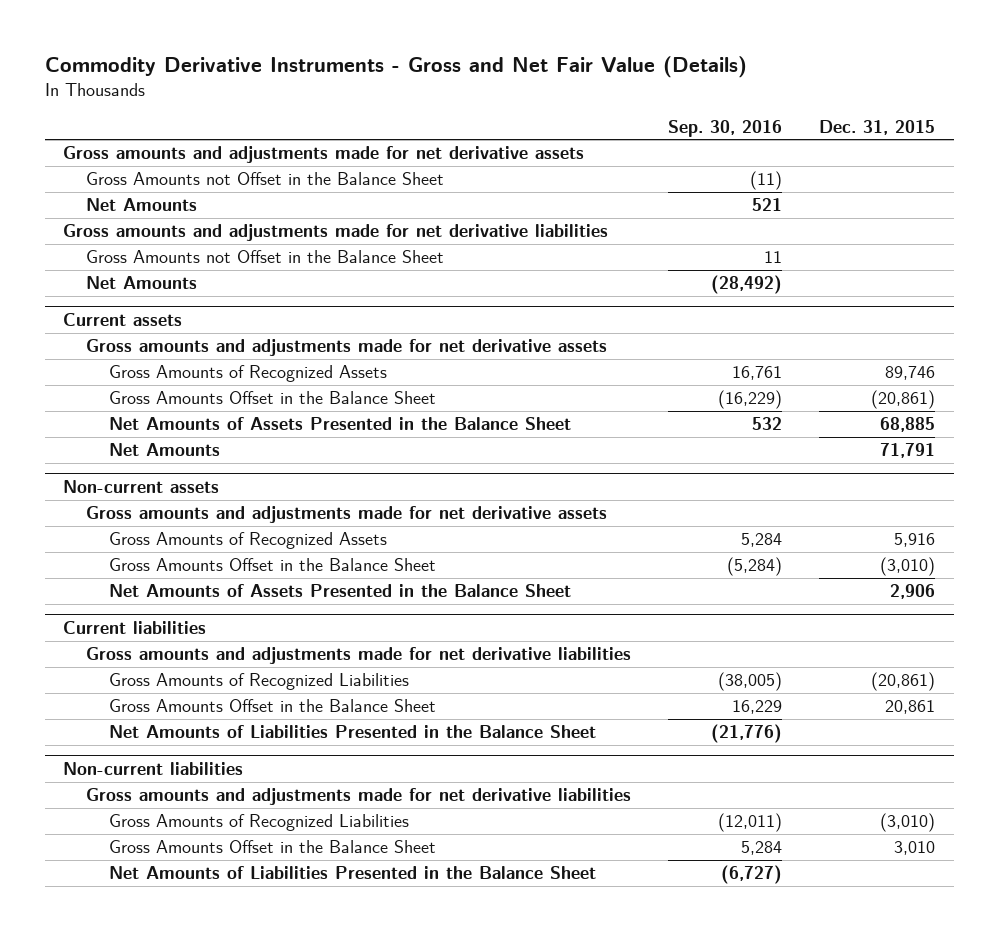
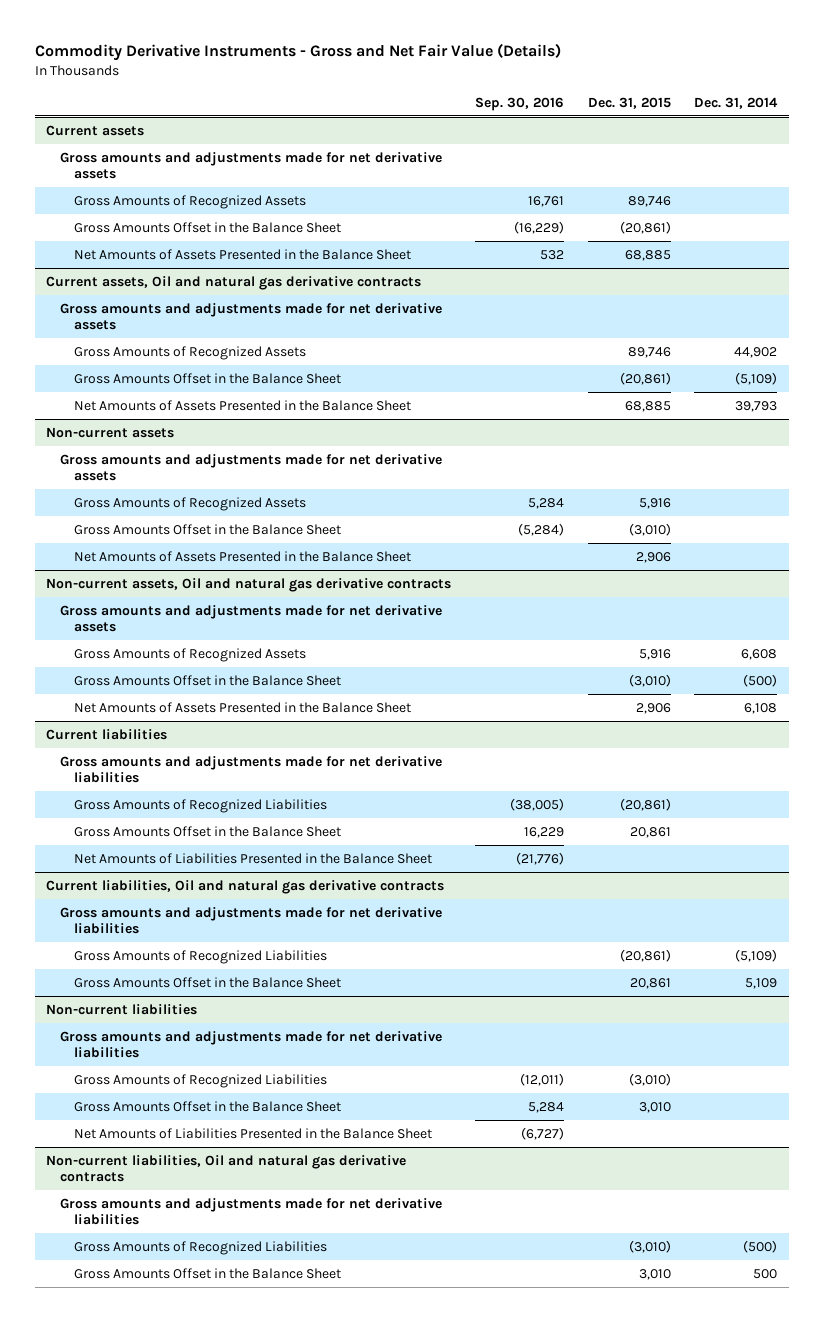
none -> [694,96,779,109] Dec. 31, 2014
[63,146,585,164] Gross amounts and adjustments made for net derivative assets -> none
[85,172,444,186] Gross Amounts not Offset in the Balance Sheet -> none
[85,198,197,212] Net Amounts -> none
[63,224,609,242] Gross amounts and adjustments made for net derivative liabilities -> none
[85,250,444,264] Gross Amounts not Offset in the Balance Sheet -> none
[85,276,197,290] Net Amounts -> none
[108,443,220,457] Net Amounts -> none
none -> [46,275,422,290] Current assets, Oil and natural gas derivative contracts
none -> [60,302,443,331] Gross amounts and adjustments made for net derivative assets
none -> [74,345,307,360] Gross Amounts of Recognized Assets
none -> [74,372,342,384] Gross Amounts Offset in the Balance Sheet
none -> [74,399,412,411] Net Amounts of Assets Presented in the Balance Sheet
none -> [46,577,452,592] Non-current assets, Oil and natural gas derivative contracts
none -> [60,604,443,633] Gross amounts and adjustments made for net derivative assets
none -> [74,647,307,662] Gross Amounts of Recognized Assets
none -> [74,674,342,686] Gross Amounts Offset in the Balance Sheet
none -> [74,701,412,713] Net Amounts of Assets Presented in the Balance Sheet
none -> [46,879,445,894] Current liabilities, Oil and natural gas derivative contracts
none -> [60,906,443,935] Gross amounts and adjustments made for net derivative liabilities
none -> [74,949,328,964] Gross Amounts of Recognized Liabilities
none -> [74,976,342,988] Gross Amounts Offset in the Balance Sheet
none -> [46,1154,407,1183] Non-current liabilities, Oil and natural gas derivative contracts
none -> [60,1197,443,1226] Gross amounts and adjustments made for net derivative liabilities
none -> [74,1240,328,1255] Gross Amounts of Recognized Liabilities
none -> [74,1267,342,1279] Gross Amounts Offset in the Balance Sheet

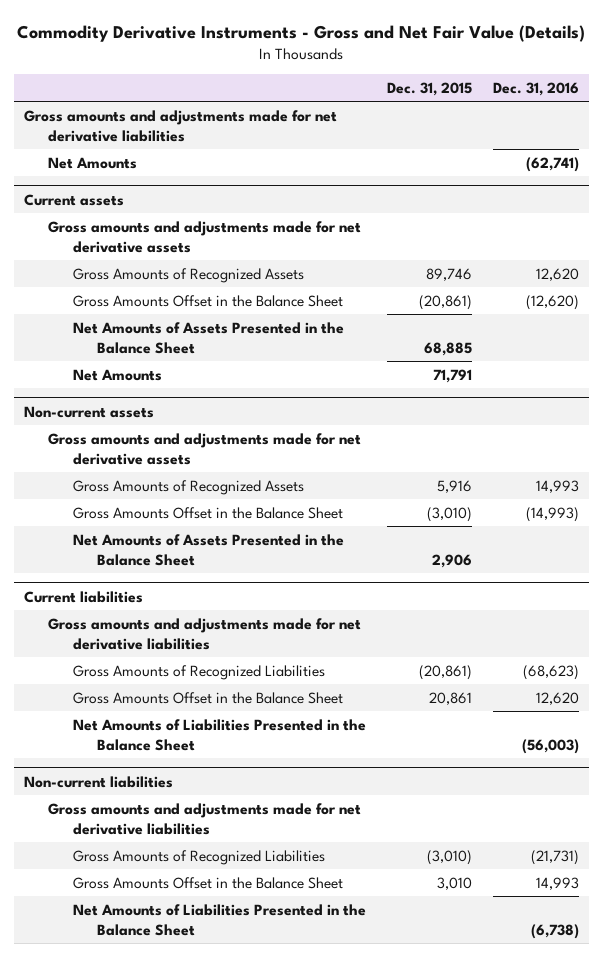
[474,96,564,111] Sep. 30, 2016 -> none
[694,96,779,109] Dec. 31, 2014 -> none
none -> [492,81,579,96] Dec. 31, 2016
none -> [24,109,338,142] Gross amounts and adjustments made for net derivative liabilities
none -> [48,156,138,169] Net Amounts
[46,275,422,290] Current assets, Oil and natural gas derivative contracts -> none
[60,302,443,331] Gross amounts and adjustments made for net derivative assets -> none
[74,345,307,360] Gross Amounts of Recognized Assets -> none
[74,372,342,384] Gross Amounts Offset in the Balance Sheet -> none
[74,399,412,411] Net Amounts of Assets Presented in the Balance Sheet -> none
none -> [72,368,162,381] Net Amounts
[46,577,452,592] Non-current assets, Oil and natural gas derivative contracts -> none
[60,604,443,633] Gross amounts and adjustments made for net derivative assets -> none
[74,647,307,662] Gross Amounts of Recognized Assets -> none
[74,674,342,686] Gross Amounts Offset in the Balance Sheet -> none
[74,701,412,713] Net Amounts of Assets Presented in the Balance Sheet -> none
[46,879,445,894] Current liabilities, Oil and natural gas derivative contracts -> none
[60,906,443,935] Gross amounts and adjustments made for net derivative liabilities -> none
[74,949,328,964] Gross Amounts of Recognized Liabilities -> none
[74,976,342,988] Gross Amounts Offset in the Balance Sheet -> none
[46,1154,407,1183] Non-current liabilities, Oil and natural gas derivative contracts -> none
[60,1197,443,1226] Gross amounts and adjustments made for net derivative liabilities -> none
[74,1240,328,1255] Gross Amounts of Recognized Liabilities -> none
[74,1267,342,1279] Gross Amounts Offset in the Balance Sheet -> none

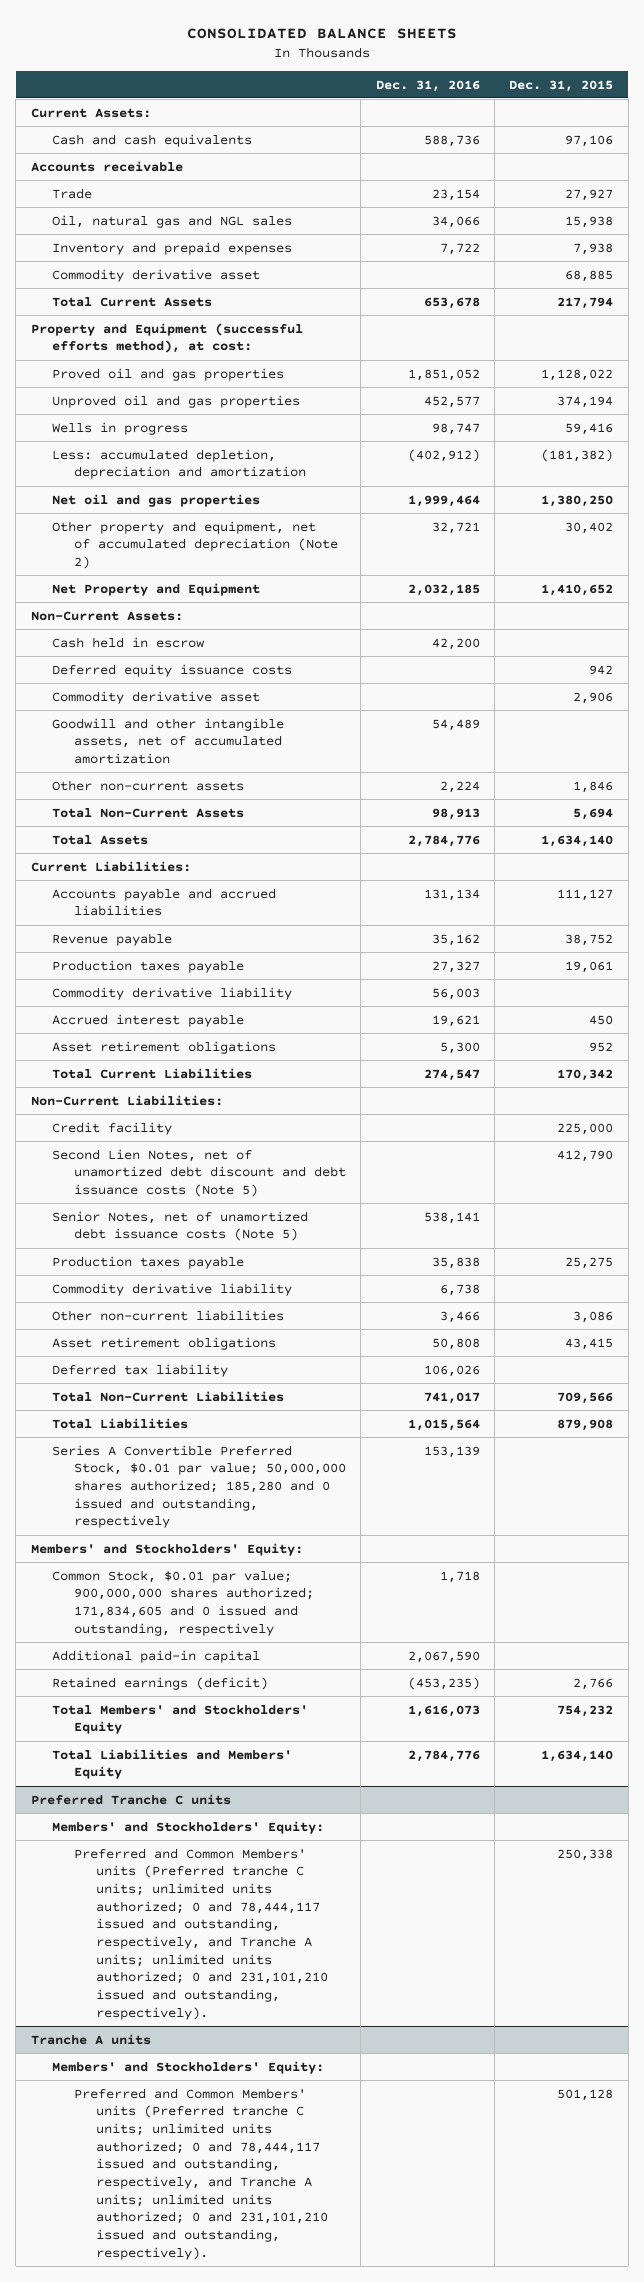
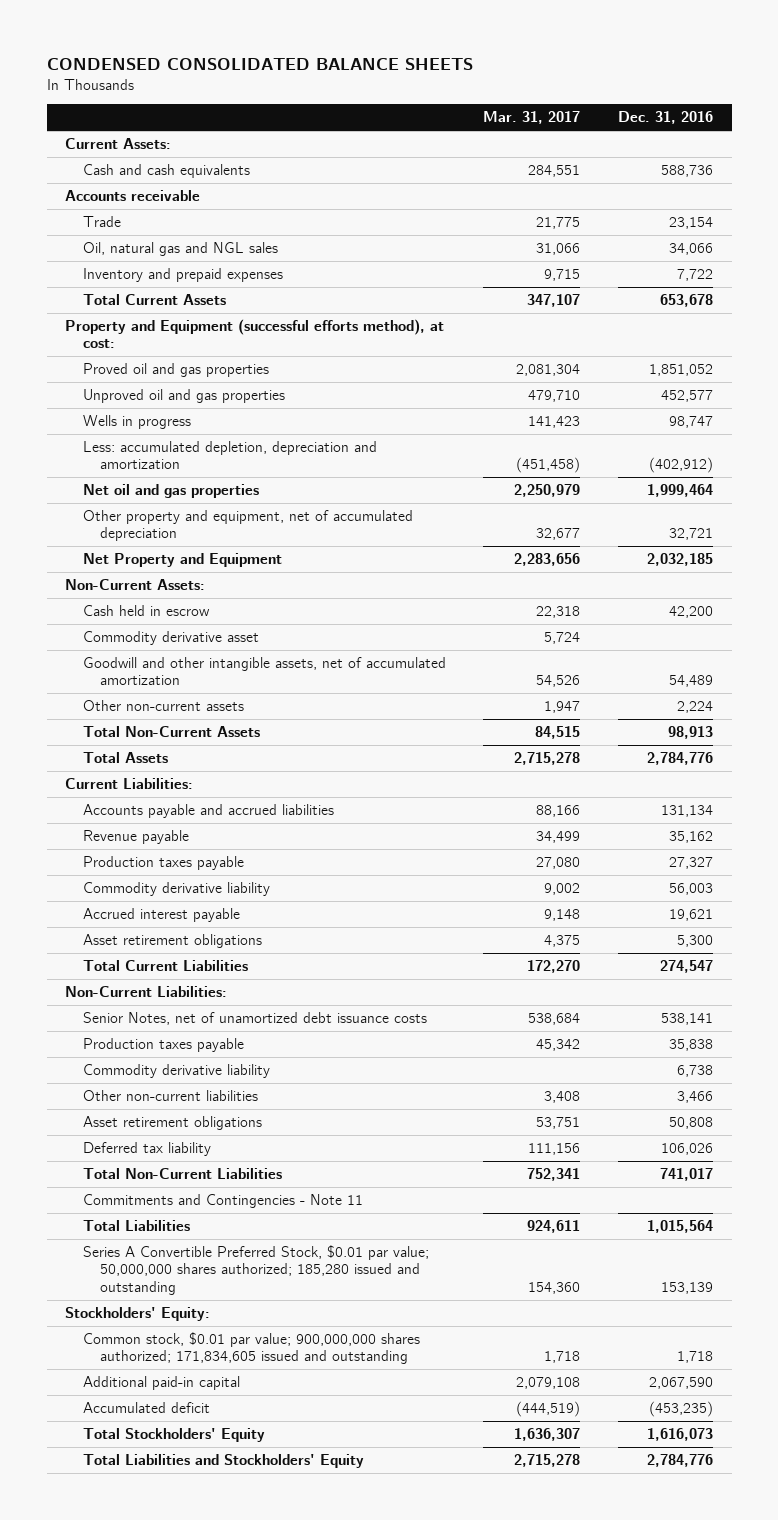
[186,27,457,39] CONSOLIDATED BALANCE SHEETS -> [46,57,473,70] CONDENSED CONSOLIDATED BALANCE SHEETS
[509,79,614,92] Dec. 31, 2015 -> none
none -> [483,111,581,125] Mar. 31, 2017
[52,268,261,282] Commodity derivative asset -> none
[52,520,338,570] Other property and equipment, net of accumulated depreciation (Note 2) -> [82,510,413,542] Other property and equipment, net of accumulated depreciation
[52,663,293,677] Deferred equity issuance costs -> none
[52,1121,173,1135] Credit facility -> none
[52,1148,346,1198] Second Lien Notes, net of unamortized debt discount and debt issuance costs (Note 5) -> none
[52,1210,309,1242] Senior Notes, net of unamortized debt issuance costs (Note 5) -> [82,1012,427,1026] Senior Notes, net of unamortized debt issuance costs
none -> [82,1194,363,1209] Commitments and Contingencies - Note 11
[52,1444,346,1529] Series A Convertible Preferred Stock, $0.01 par value; 50,000,000 shares authorized; 185,280 and 0 issued and outstanding, respectively -> [82,1245,429,1295] Series A Convertible Preferred Stock, $0.01 par value; 50,000,000 shares authorized; 185,280 issued and outstanding
[30,1542,303,1556] Members' and Stockholders' Equity: -> [65,1307,211,1322] Stockholders' Equity:
[52,1569,314,1636] Common Stock, $0.01 par value; 900,000,000 shares authorized; 171,834,605 and 0 issued and outstanding, respectively -> [82,1332,420,1365] Common stock, $0.01 par value; 900,000,000 shares authorized; 171,834,605 issued and outstanding
[30,1793,231,1805] Preferred Tranche C units -> none
[52,1820,325,1834] Members' and Stockholders' Equity: -> none
[73,1847,328,2020] Preferred and Common Members' units (Preferred tranche C units; unlimited units authorized; 0 and 78,444,117 issued and outstanding, respectively, and Tranche A units; unlimited units authorized; 0 and 231,101,210 issued and outstanding, respectively). -> none
[30,2033,151,2045] Tranche A units -> none
[52,2060,325,2074] Members' and Stockholders' Equity: -> none
[73,2087,328,2260] Preferred and Common Members' units (Preferred tranche C units; unlimited units authorized; 0 and 78,444,117 issued and outstanding, respectively, and Tranche A units; unlimited units authorized; 0 and 231,101,210 issued and outstanding, respectively). -> none
[52,1676,269,1690] Retained earnings (deficit) -> [82,1402,210,1414] Accumulated deficit
[52,1704,309,1735] Total Members' and Stockholders' Equity -> [82,1428,265,1443] Total Stockholders' Equity
[52,1748,293,1780] Total Liabilities and Members' Equity -> [82,1454,364,1469] Total Liabilities and Stockholders' Equity

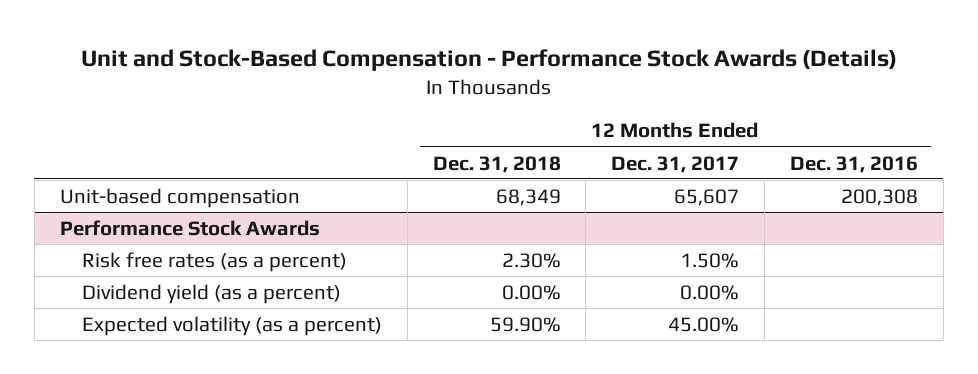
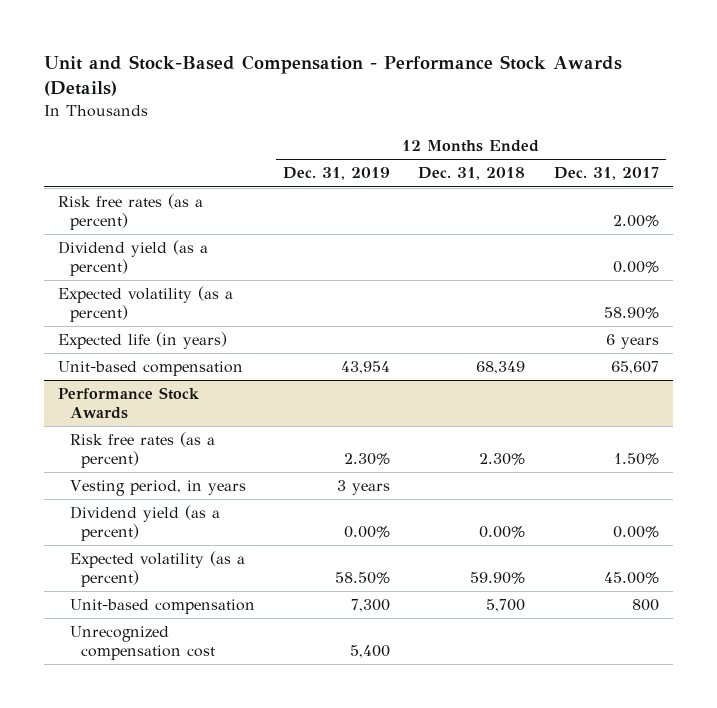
[790,155,919,173] Dec. 31, 2016 -> none
none -> [283,167,391,181] Dec. 31, 2019
none -> [58,194,204,231] Risk free rates (as a percent)
none -> [58,240,209,277] Dividend yield (as a percent)
none -> [58,286,234,323] Expected volatility (as a percent)
none -> [58,332,228,350] Expected life (in years)
none -> [69,480,246,497] Vesting period, in years
none -> [69,599,255,615] Unit-based compensation
none -> [69,626,216,661] Unrecognized compensation cost

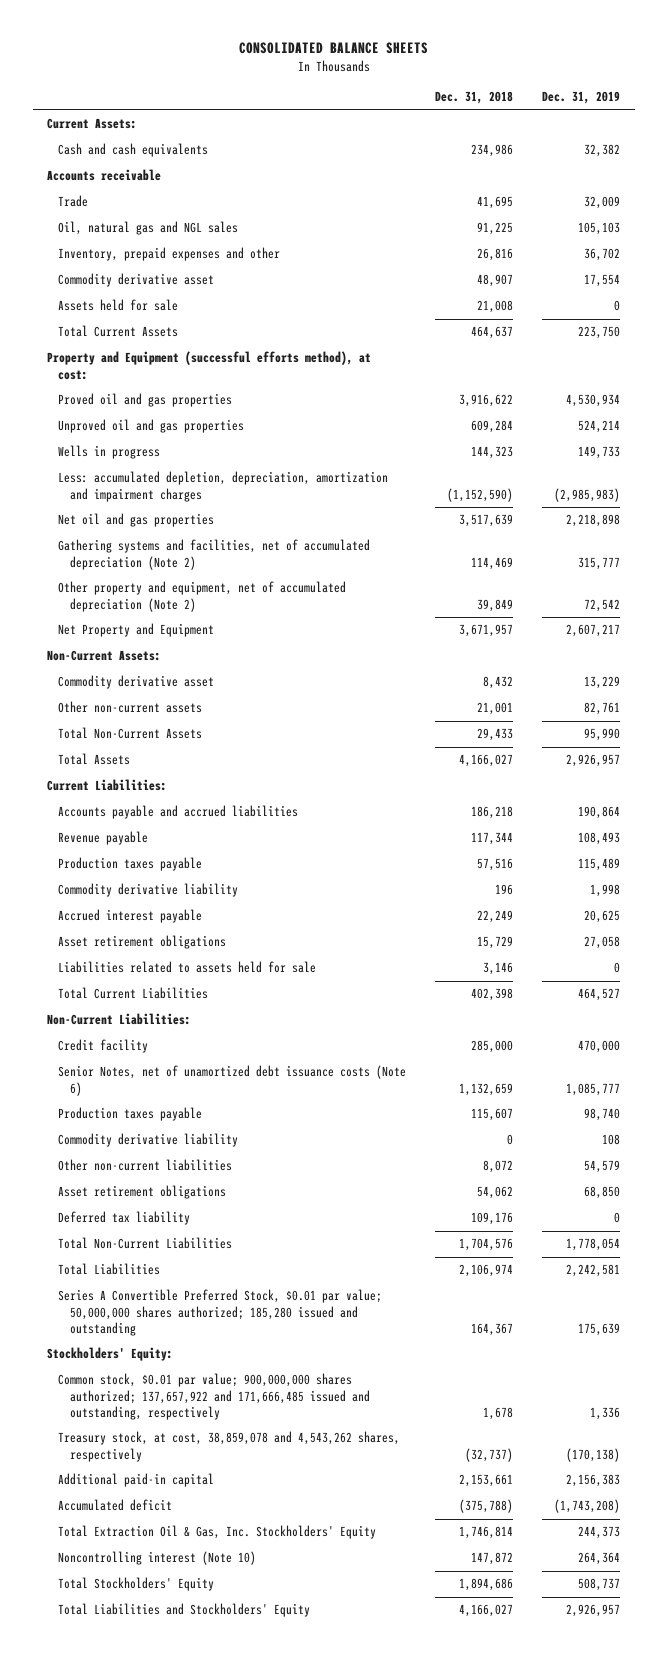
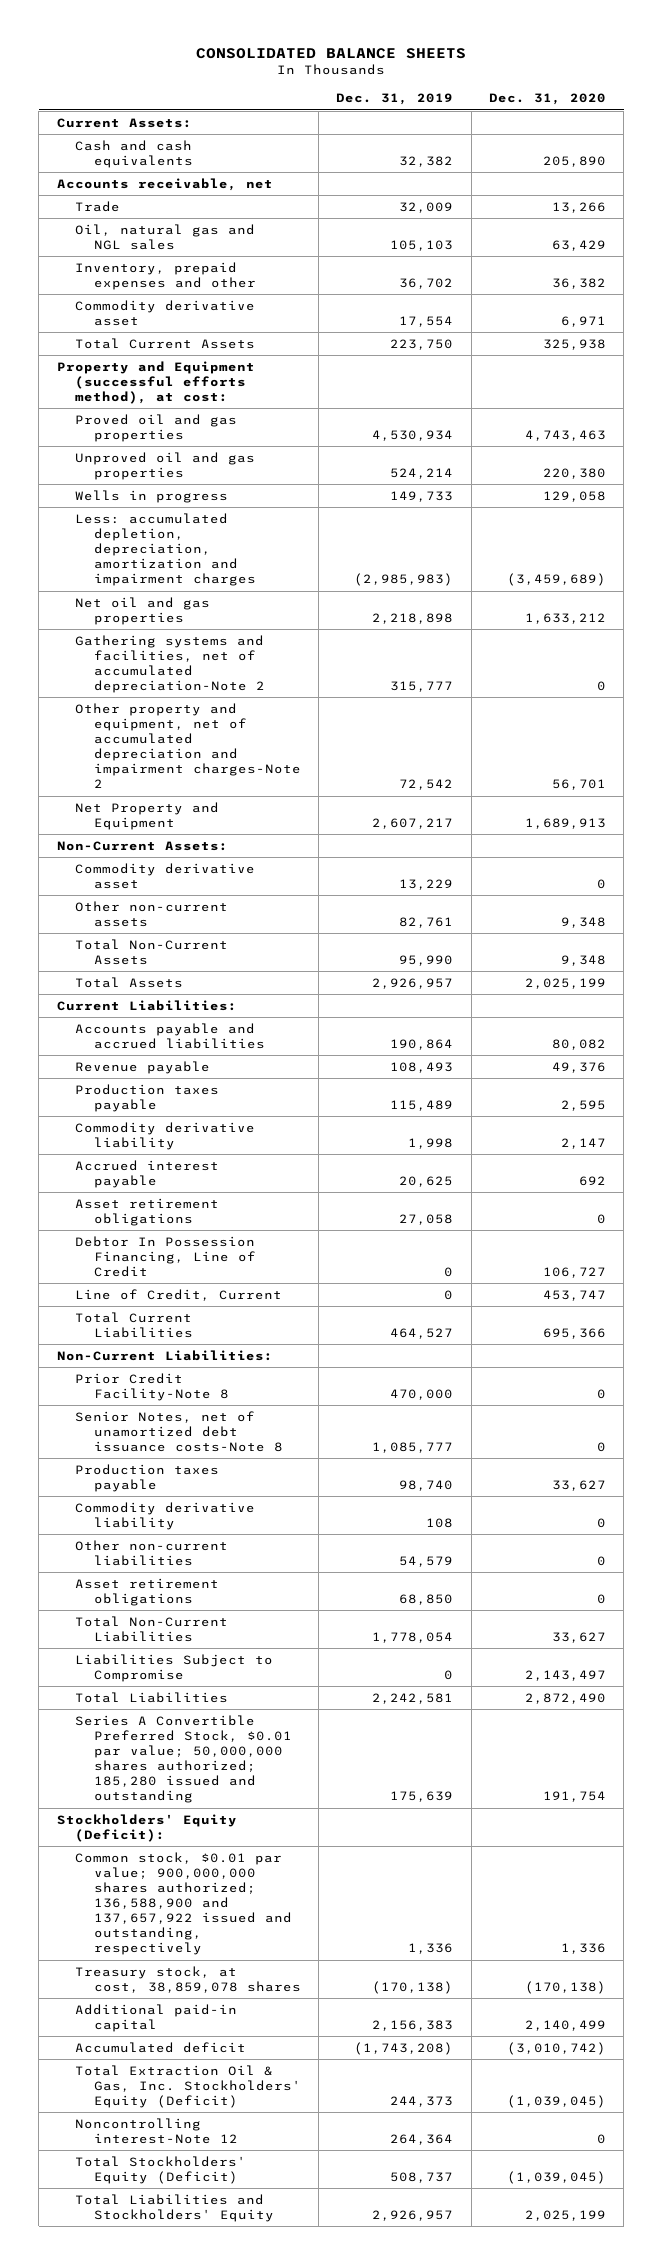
[435,91,514,105] Dec. 31, 2018 -> none
none -> [488,93,606,106] Dec. 31, 2020
[47,169,162,182] Accounts receivable -> [56,177,273,191] Accounts receivable, net
[58,299,179,312] Assets held for sale -> none
[58,539,371,570] Gathering systems and facilities, net of accumulated depreciation (Note 2) -> [75,634,265,694] Gathering systems and facilities, net of accumulated depreciation-Note 2
[58,581,347,612] Other property and equipment, net of accumulated depreciation (Note 2) -> [75,702,301,789] Other property and equipment, net of accumulated depreciation and impairment charges-Note 2
[58,961,317,974] Liabilities related to assets held for sale -> none
none -> [75,1235,256,1278] Debtor In Possession Financing, Line of Credit
none -> [75,1288,283,1301] Line of Credit, Current
[58,1039,149,1054] Credit facility -> [75,1372,229,1401] Prior Credit Facility-Note 8
[58,1065,407,1096] Senior Notes, net of unamortized debt issuance costs (Note 6) -> [75,1410,283,1453] Senior Notes, net of unamortized debt issuance costs-Note 8
[58,1211,191,1226] Deferred tax liability -> none
none -> [75,1653,274,1682] Liabilities Subject to Compromise
[47,1347,174,1362] Stockholders' Equity: -> [56,1813,237,1842] Stockholders' Equity (Deficit):
[58,1373,370,1420] Common stock, $0.01 par value; 900,000,000 shares authorized; 137,657,922 and 171,666,485 issued and outstanding, respectively -> [75,1851,292,1956] Common stock, $0.01 par value; 900,000,000 shares authorized; 136,588,900 and 137,657,922 issued and outstanding, respectively
[58,1431,401,1462] Treasury stock, at cost, 38,859,078 and 4,543,262 shares, respectively -> [75,1965,301,1993] Treasury stock, at cost, 38,859,078 shares
[58,1525,377,1540] Total Extraction Oil & Gas, Inc. Stockholders' Equity -> [75,2064,301,2109] Total Extraction Oil & Gas, Inc. Stockholders' Equity (Deficit)
[58,1551,257,1566] Noncontrolling interest (Note 10) -> [75,2117,238,2144] Noncontrolling interest-Note 12
[58,1577,215,1592] Total Stockholders' Equity -> [75,2155,247,2184] Total Stockholders' Equity (Deficit)

